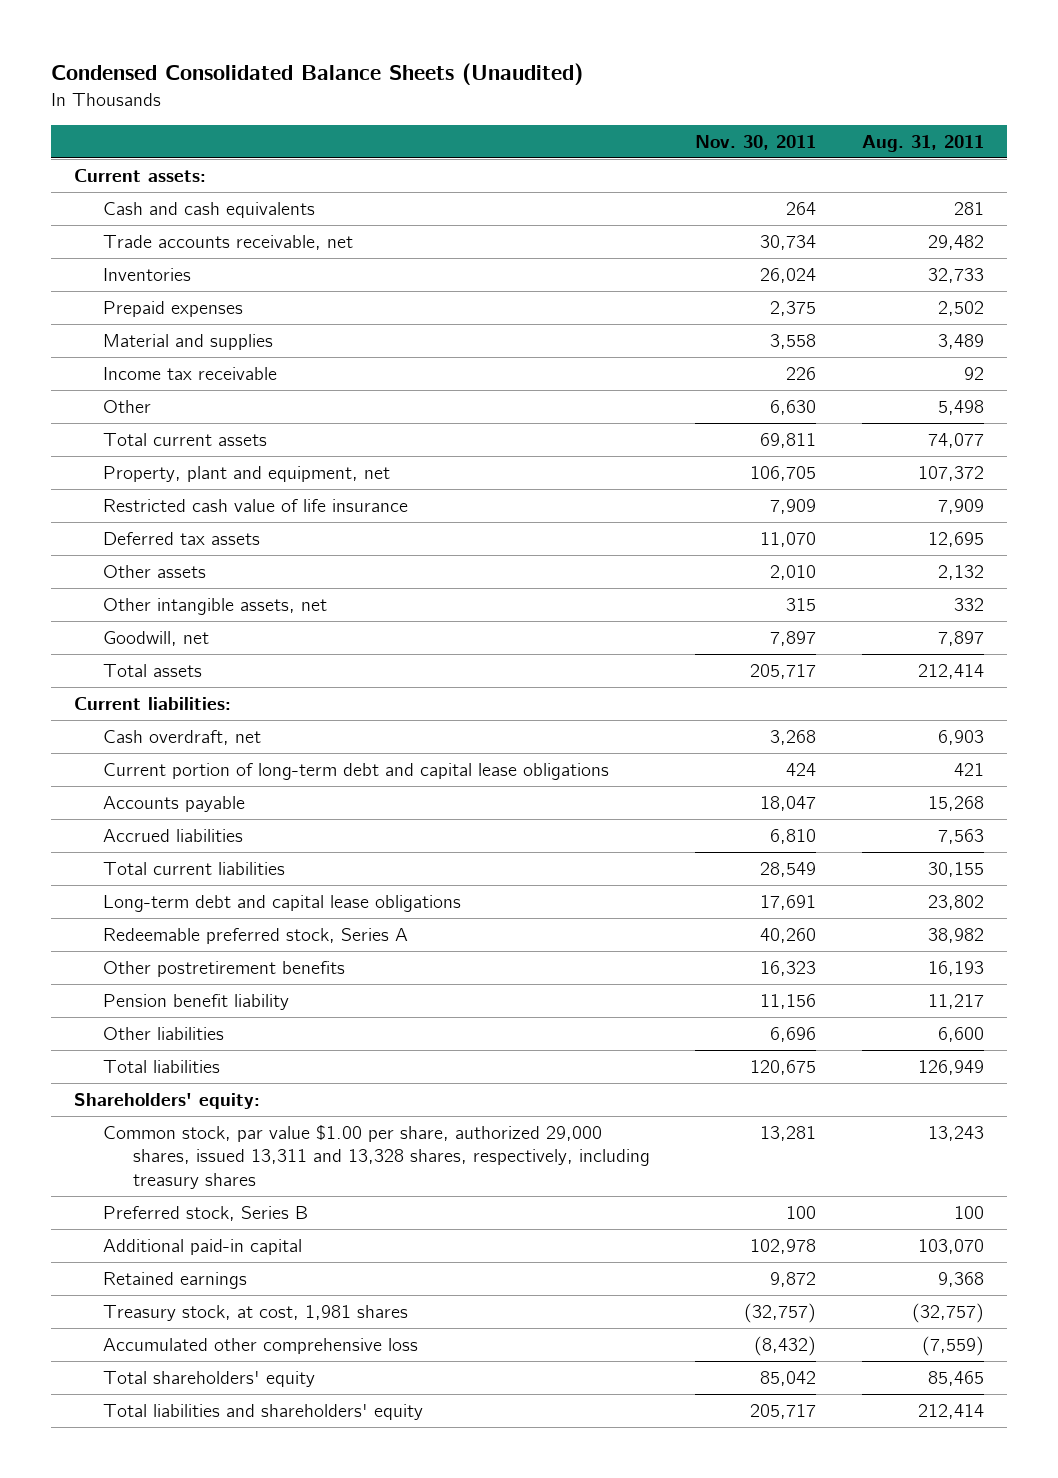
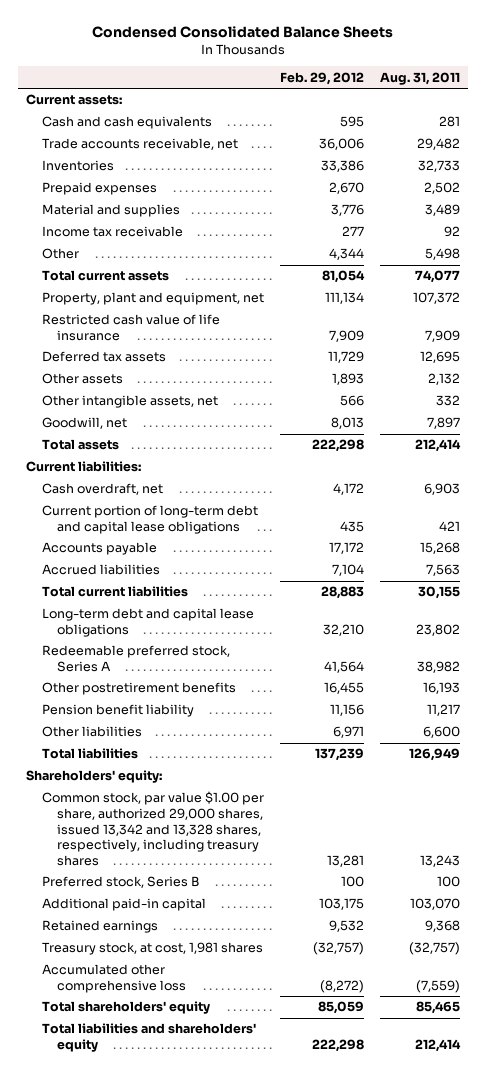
[51,63,584,86] Condensed Consolidated Balance Sheets (Unaudited) -> [91,26,393,39] Condensed Consolidated Balance Sheets
[695,134,817,150] Nov. 30, 2011 -> none
none -> [279,71,364,85] Feb. 29, 2012
[103,1125,650,1189] Common stock, par value $1.00 per share, authorized 29,000 shares, issued 13,311 and 13,328 shares, respectively, including treasury shares -> [41,791,264,866] Common stock, par value $1.00 per share, authorized 29,000 shares, issued 13,342 and 13,328 shares, respectively, including treasury shares

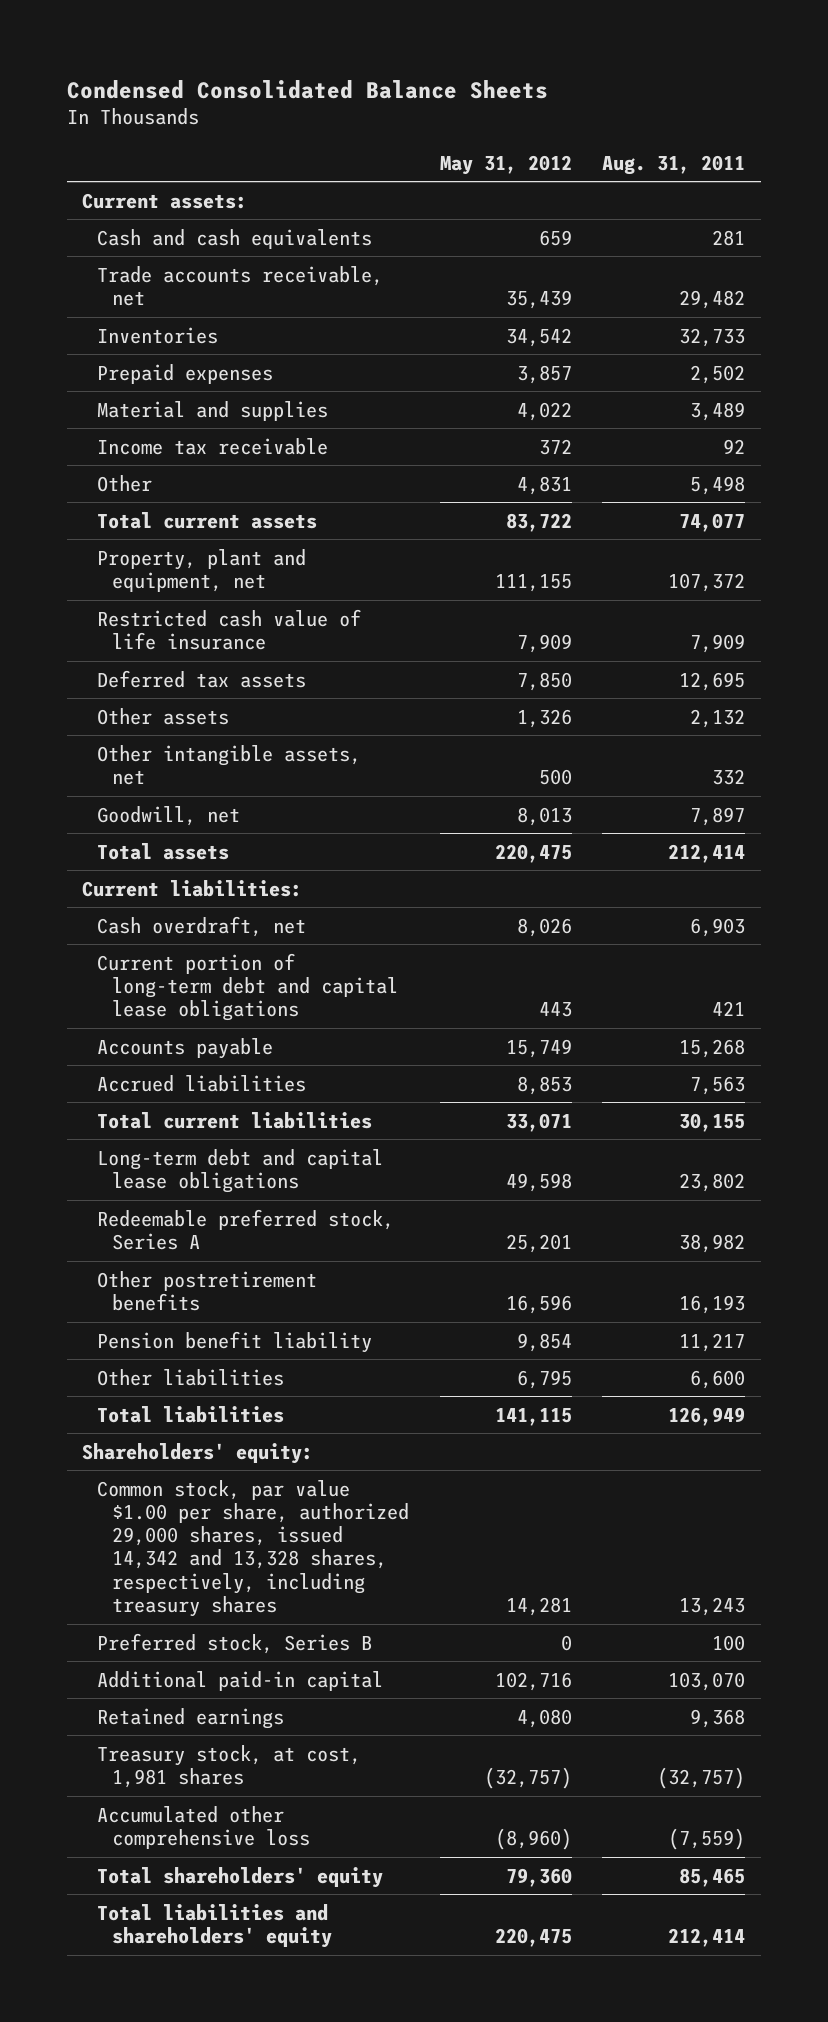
[279,71,364,85] Feb. 29, 2012 -> none
none -> [439,154,572,175] May 31, 2012
[41,791,264,866] Common stock, par value $1.00 per share, authorized 29,000 shares, issued 13,342 and 13,328 shares, respectively, including treasury shares -> [97,1479,410,1618] Common stock, par value $1.00 per share, authorized 29,000 shares, issued 14,342 and 13,328 shares, respectively, including treasury shares

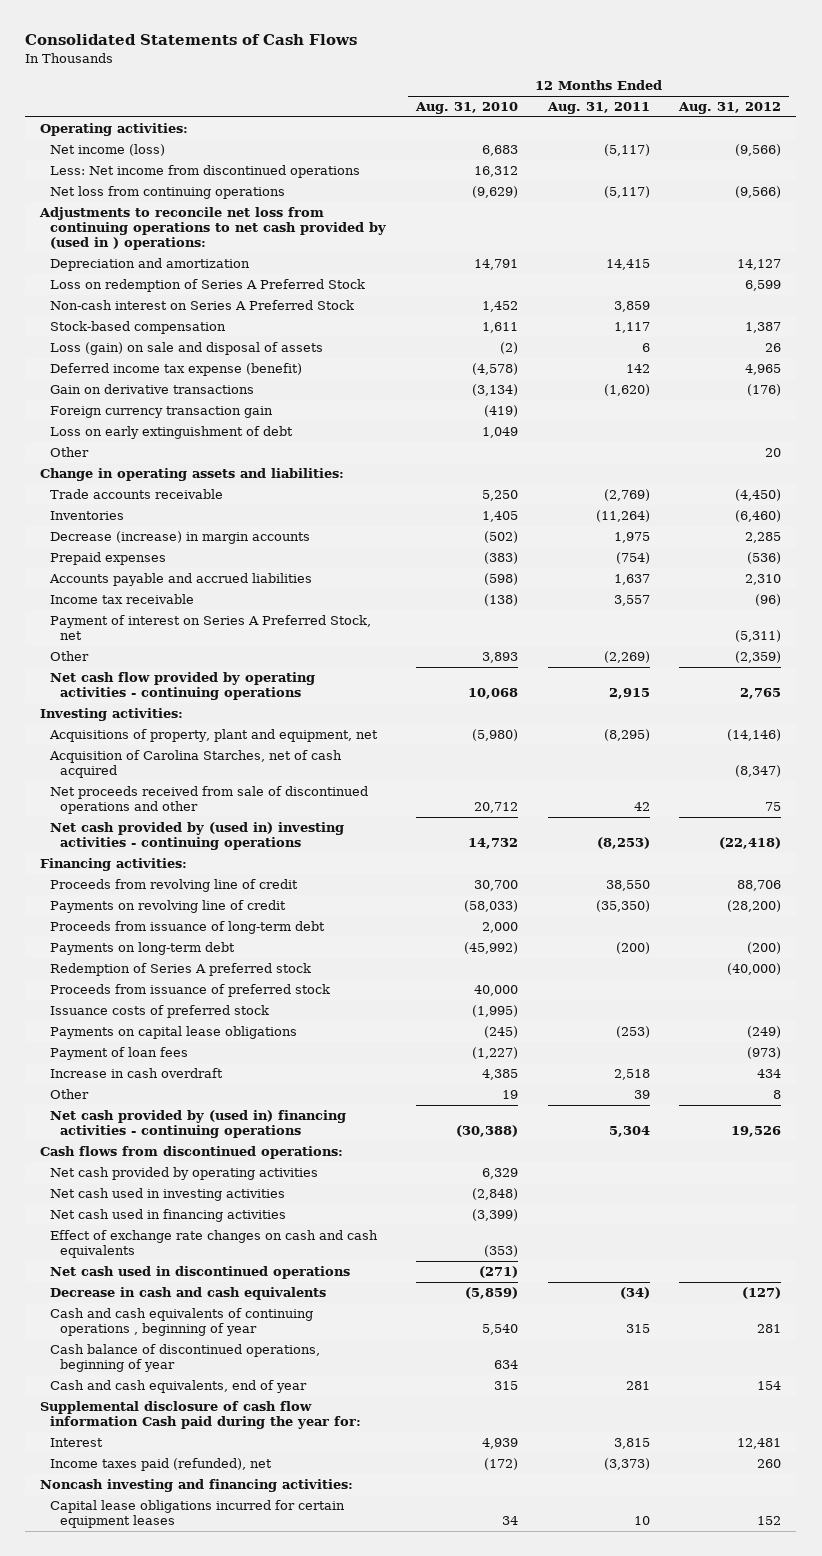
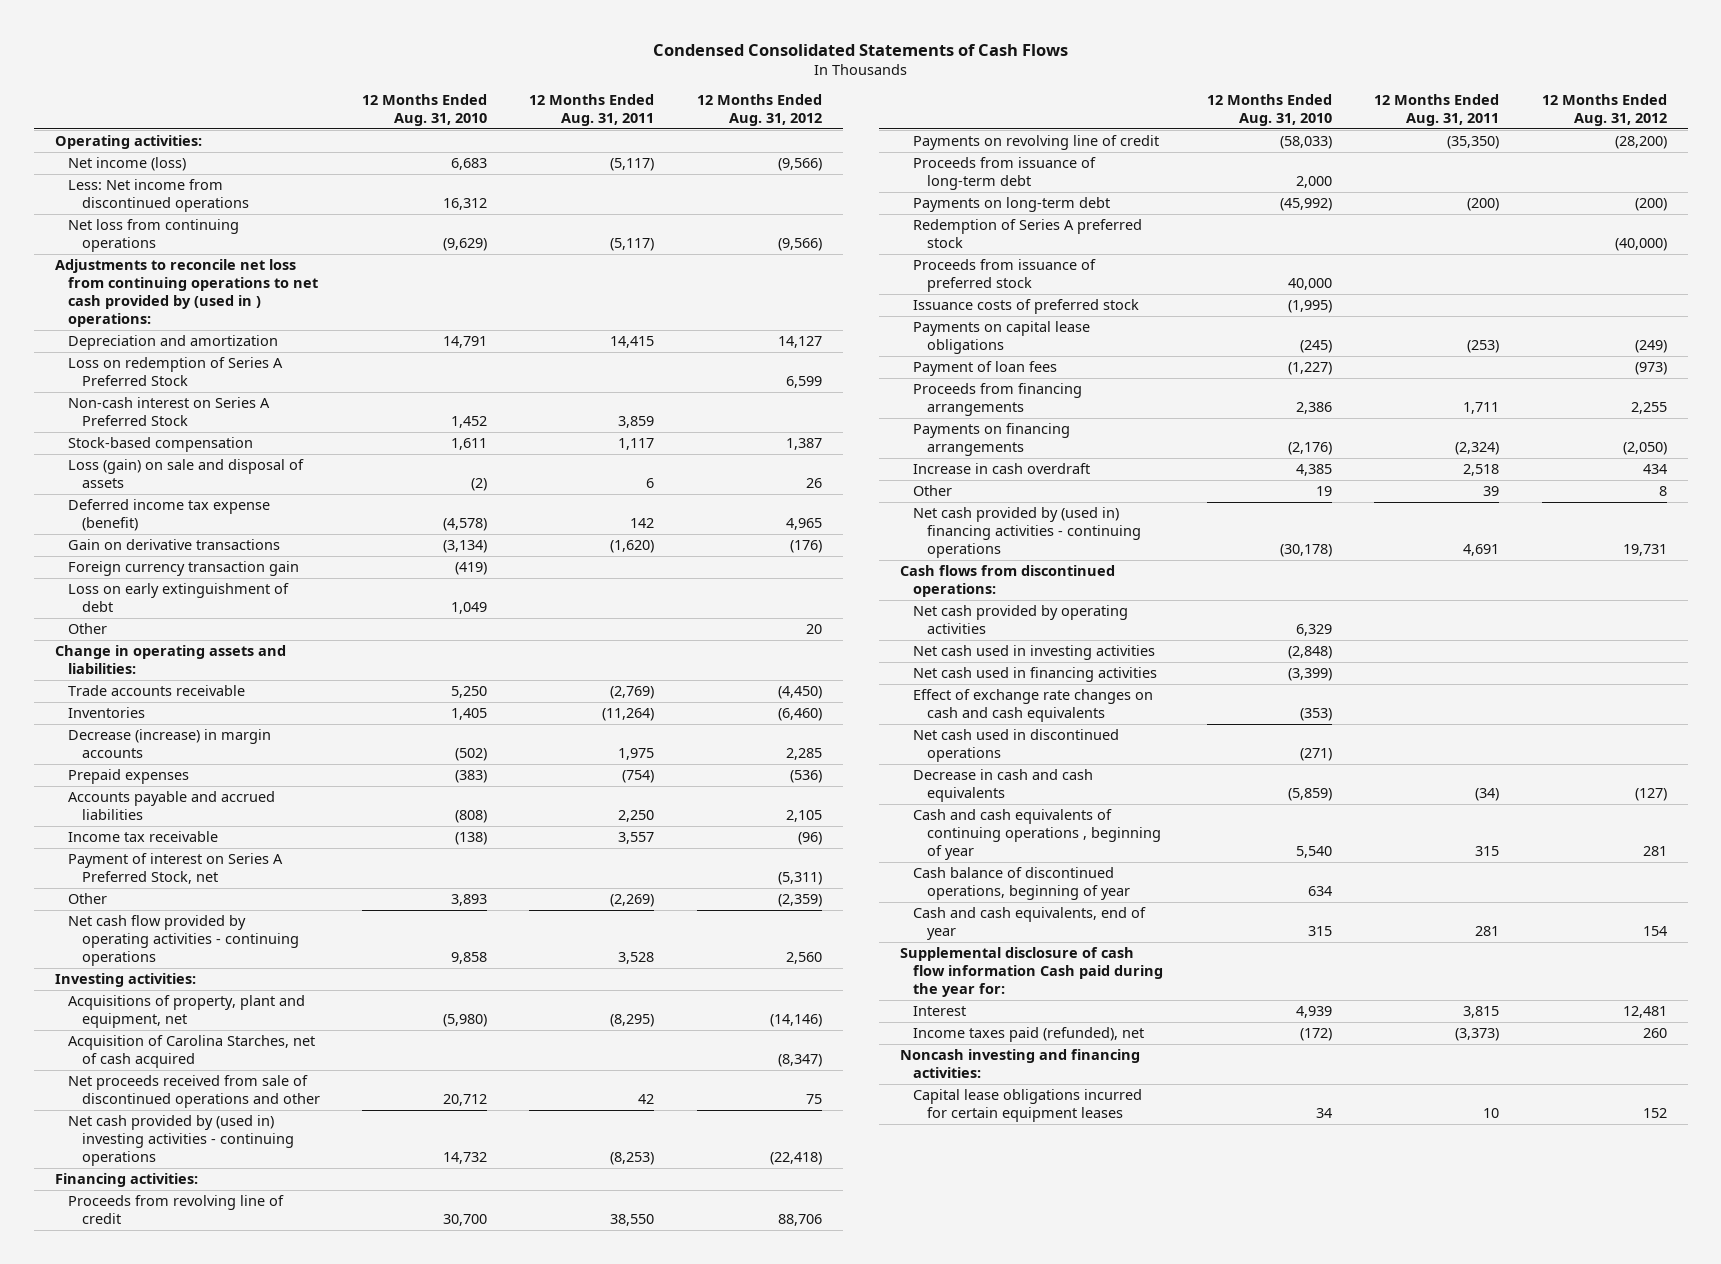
[25,34,358,46] Consolidated Statements of Cash Flows -> [652,43,1068,56] Condensed Consolidated Statements of Cash Flows
[483,572,518,585] (598) -> [455,809,488,823] (808)
[613,573,650,585] 1,637 -> [618,809,655,822] 2,250
[745,573,782,585] 2,310 -> [785,809,822,822] 2,105
[467,688,518,700] 10,068 -> [451,951,488,964] 9,858
[608,688,650,700] 2,915 -> [618,951,655,964] 3,528
[740,688,782,700] 2,765 -> [785,951,822,964] 2,560
none -> [913,382,1083,416] Proceeds from financing arrangements
none -> [913,422,1071,456] Payments on financing arrangements
[455,1125,518,1138] (30,388) -> [1280,543,1333,557] (30,178)
[608,1126,650,1138] 5,304 -> [1463,543,1500,556] 4,691
[731,1126,782,1138] 19,526 -> [1622,543,1667,556] 19,731

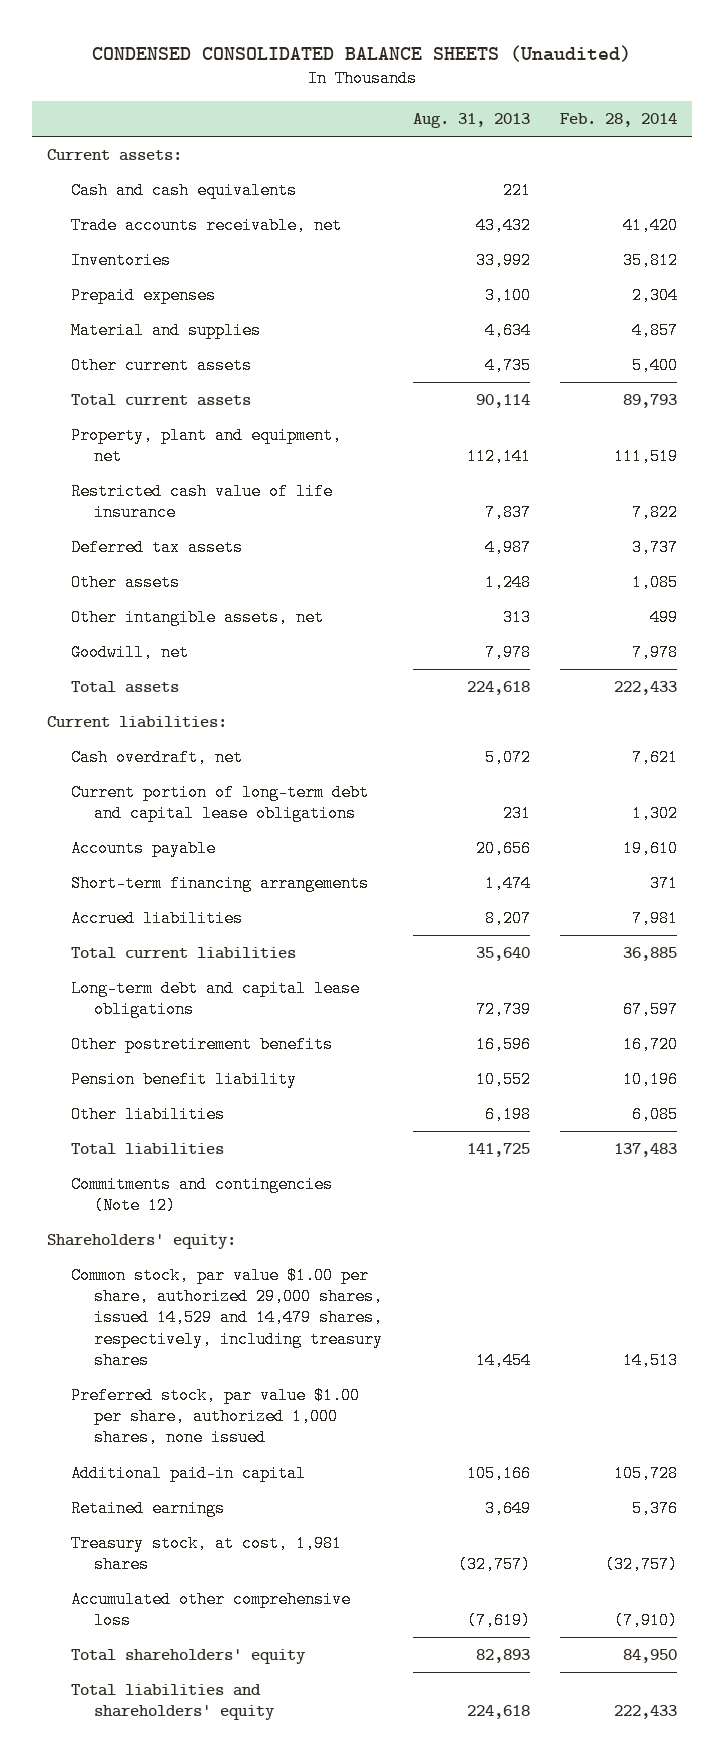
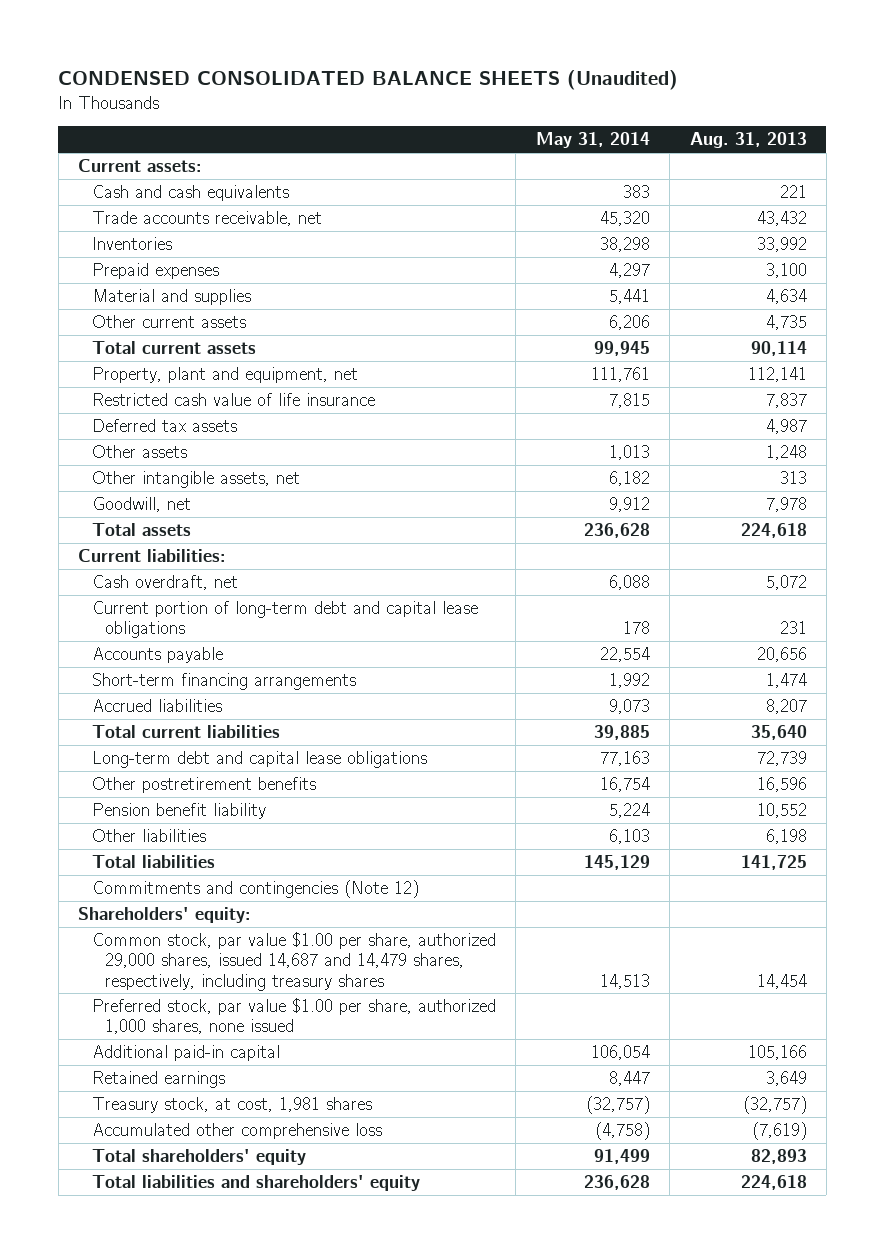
[559,113,677,128] Feb. 28, 2014 -> none
none -> [535,132,650,149] May 31, 2014
[70,1267,384,1369] Common stock, par value $1.00 per share, authorized 29,000 shares, issued 14,529 and 14,479 shares, respectively, including treasury shares -> [91,931,496,991] Common stock, par value $1.00 per share, authorized 29,000 shares, issued 14,687 and 14,479 shares, respectively, including treasury shares

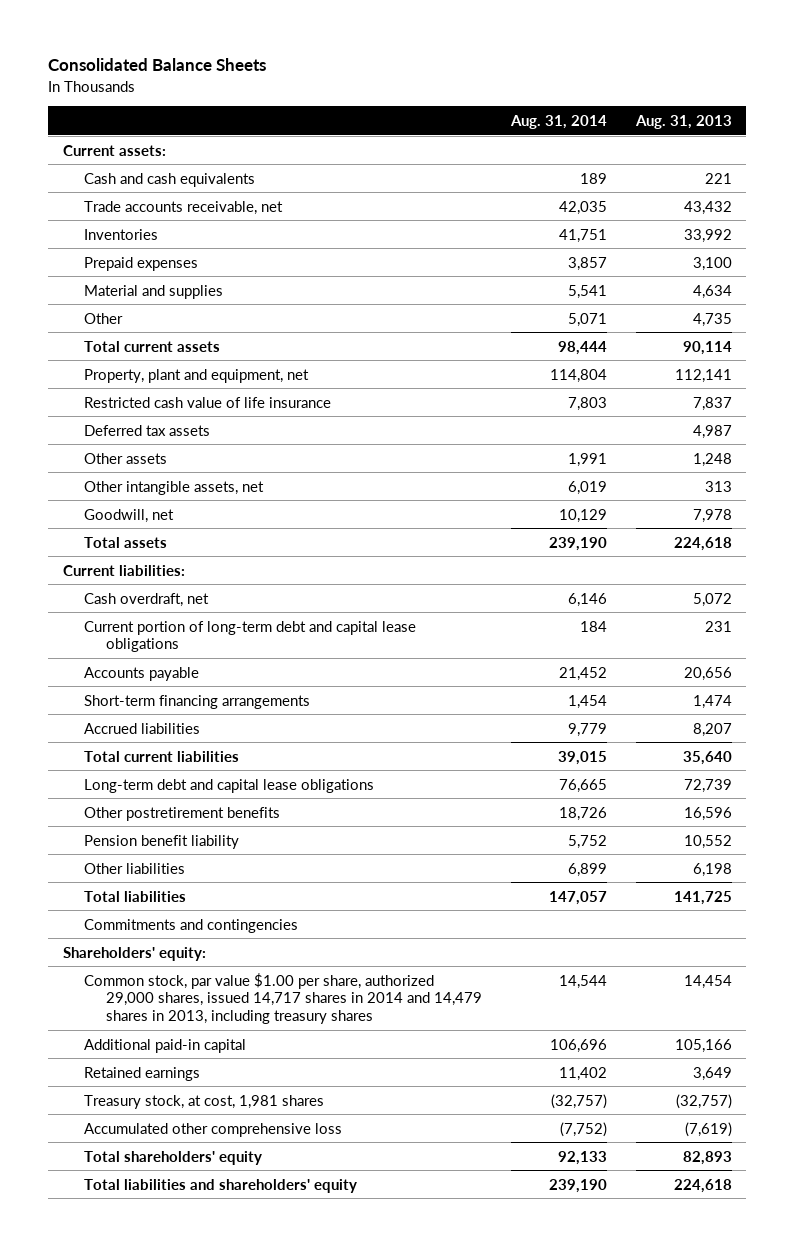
[58,70,679,91] CONDENSED CONSOLIDATED BALANCE SHEETS (Unaudited) -> [48,58,267,72] Consolidated Balance Sheets
[535,132,650,149] May 31, 2014 -> none
none -> [509,114,607,129] Aug. 31, 2014
[91,314,246,328] Other current assets -> [84,312,124,324] Other
[91,879,419,898] Commitments and contingencies (Note 12) -> [84,918,299,933] Commitments and contingencies
[91,997,496,1035] Preferred stock, par value $1.00 per share, authorized 1,000 shares, none issued -> none
[91,931,496,991] Common stock, par value $1.00 per share, authorized 29,000 shares, issued 14,687 and 14,479 shares, respectively, including treasury shares -> [84,972,483,1024] Common stock, par value $1.00 per share, authorized 29,000 shares, issued 14,717 shares in 2014 and 14,479 shares in 2013, including treasury shares

